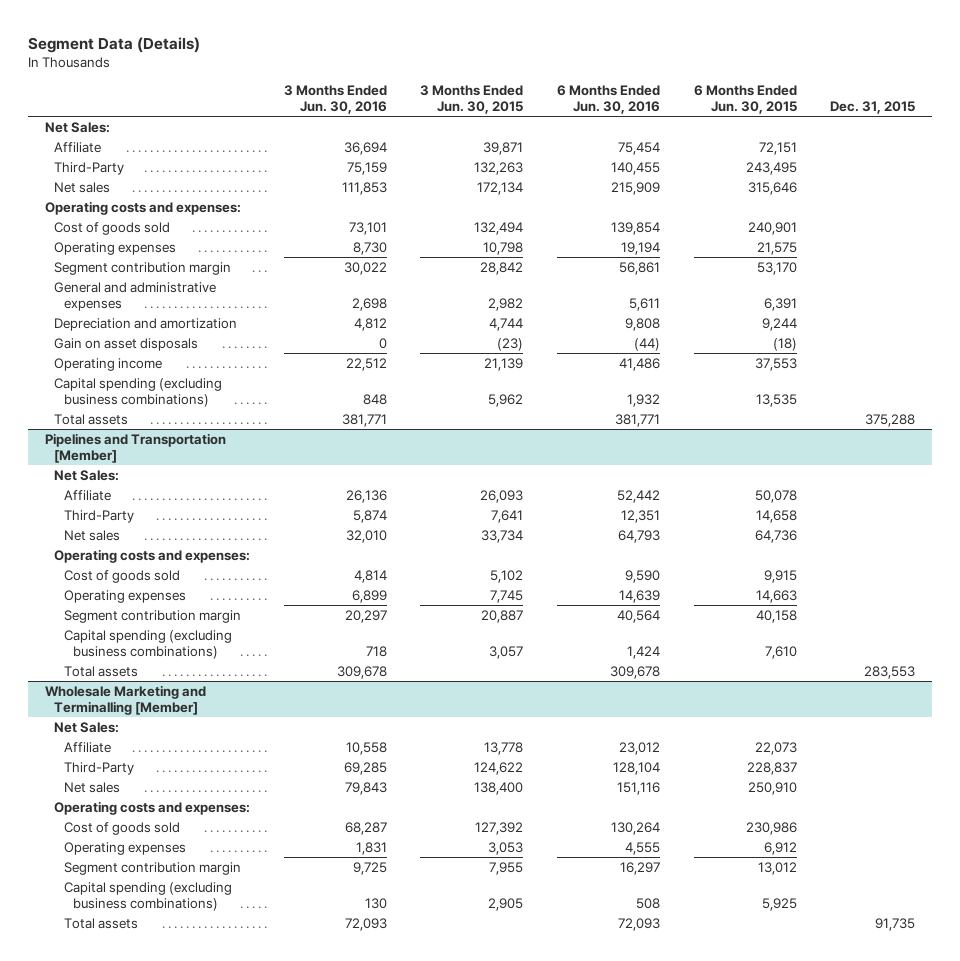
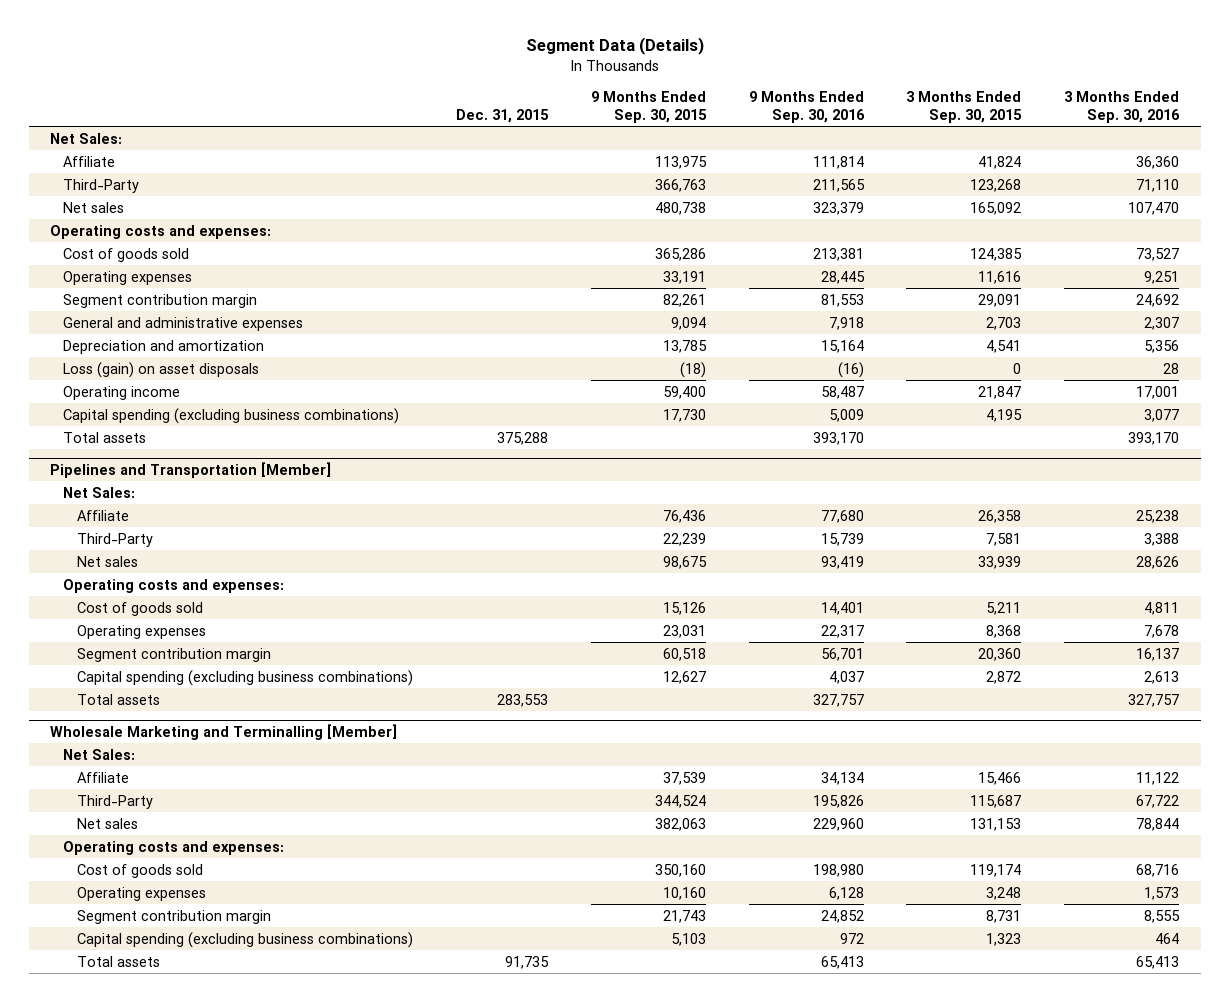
[283,84,387,114] 3 Months Ended Jun. 30, 2016 -> none
[420,84,524,114] 3 Months Ended Jun. 30, 2015 -> none
[557,84,661,114] 6 Months Ended Jun. 30, 2016 -> none
[693,84,797,114] 6 Months Ended Jun. 30, 2015 -> none
none -> [590,90,707,123] 9 Months Ended Sep. 30, 2015
none -> [748,90,865,123] 9 Months Ended Sep. 30, 2016
none -> [906,90,1023,123] 3 Months Ended Sep. 30, 2015
none -> [1064,90,1181,123] 3 Months Ended Sep. 30, 2016
[54,337,199,351] Gain on asset disposals -> [63,361,260,378] Loss (gain) on asset disposals

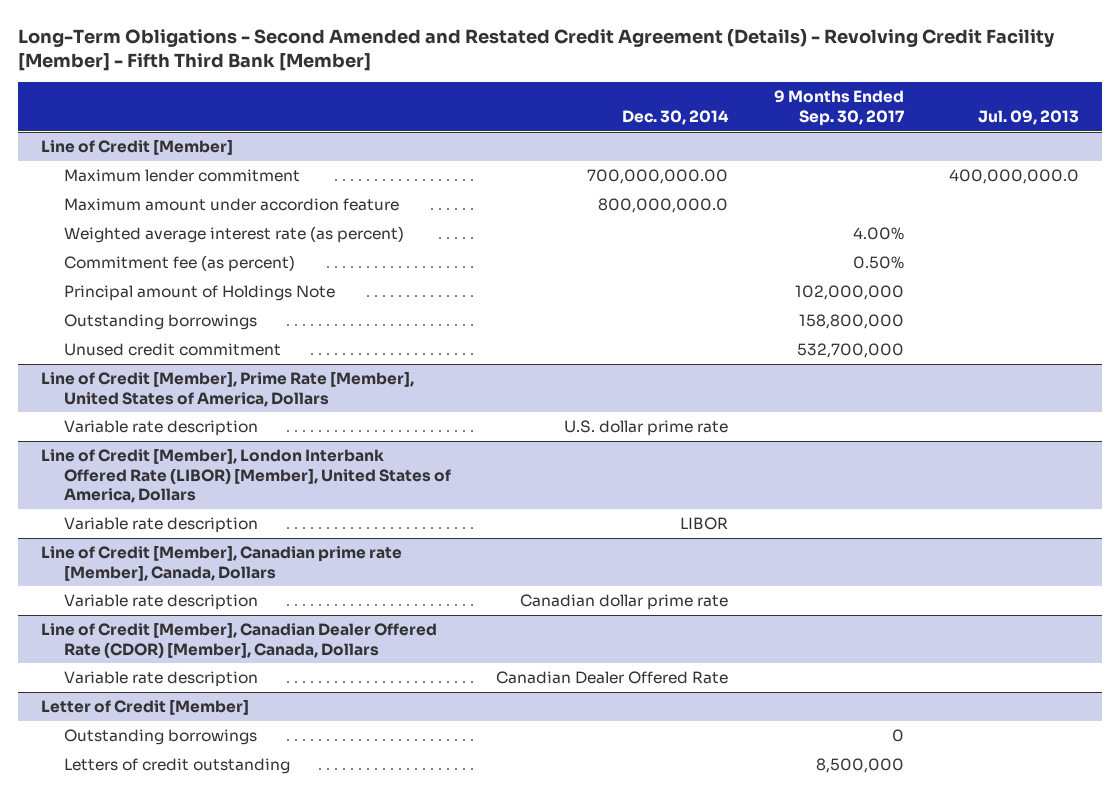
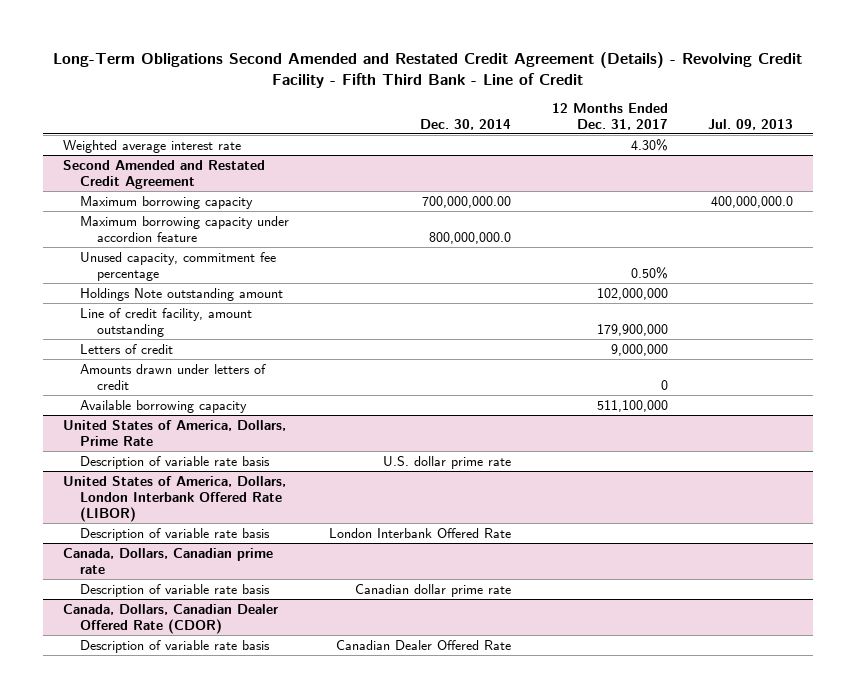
[18,28,1056,71] Long-Term Obligations - Second Amended and Restated Credit Agreement (Details) - Revolving Credit Facility [Member] - Fifth Third Bank [Member] -> [52,51,802,88] Long-Term Obligations Second Amended and Restated Credit Agreement (Details) - Revolving Credit Facility - Fifth Third Bank - Line of Credit
[773,90,905,127] 9 Months Ended Sep. 30, 2017 -> none
none -> [551,102,668,130] 12 Months Ended Dec. 31, 2017
[41,139,234,156] Line of Credit [Member] -> none
[64,169,301,183] Maximum lender commitment -> none
[64,198,400,212] Maximum amount under accordion feature -> none
[64,226,405,244] Weighted average interest rate (as percent) -> none
[64,255,296,273] Commitment fee (as percent) -> none
[64,285,336,302] Principal amount of Holdings Note -> none
[64,314,258,331] Outstanding borrowings -> none
[64,343,282,357] Unused credit commitment -> none
[41,699,250,716] Letter of Credit [Member] -> none
[64,729,258,746] Outstanding borrowings -> none
[64,758,291,775] Letters of credit outstanding -> none
none -> [62,139,241,153] Weighted average interest rate
none -> [62,159,265,189] Second Amended and Restated Credit Agreement
none -> [79,195,253,209] Maximum borrowing capacity
none -> [79,215,289,242] Maximum borrowing capacity under accordion feature
none -> [79,251,276,281] Unused capacity, commitment fee percentage
none -> [79,287,283,301] Holdings Note outstanding amount
none -> [79,307,252,337] Line of credit facility, amount outstanding
none -> [79,343,173,354] Letters of credit
none -> [79,363,266,390] Amounts drawn under letters of credit
none -> [79,399,247,413] Available borrowing capacity
[41,371,415,407] Line of Credit [Member], Prime Rate [Member], United States of America, Dollars -> [62,419,286,446] United States of America, Dollars, Prime Rate
[64,420,259,437] Variable rate description -> [79,455,270,469] Description of variable rate basis
[41,448,452,504] Line of Credit [Member], London Interbank Offered Rate (LIBOR) [Member], United States of America, Dollars -> [62,475,286,522] United States of America, Dollars, London Interbank Offered Rate (LIBOR)
[64,517,259,534] Variable rate description -> [79,527,270,541] Description of variable rate basis
[680,517,729,531] LIBOR -> [329,527,512,538] London Interbank Offered Rate
[41,545,403,581] Line of Credit [Member], Canadian prime rate [Member], Canada, Dollars -> [62,547,273,574] Canada, Dollars, Canadian prime rate
[64,594,259,611] Variable rate description -> [79,583,270,597] Description of variable rate basis
[41,622,438,658] Line of Credit [Member], Canadian Dealer Offered Rate (CDOR) [Member], Canada, Dollars -> [62,603,278,634] Canada, Dollars, Canadian Dealer Offered Rate (CDOR)
[64,671,259,688] Variable rate description -> [79,639,270,653] Description of variable rate basis

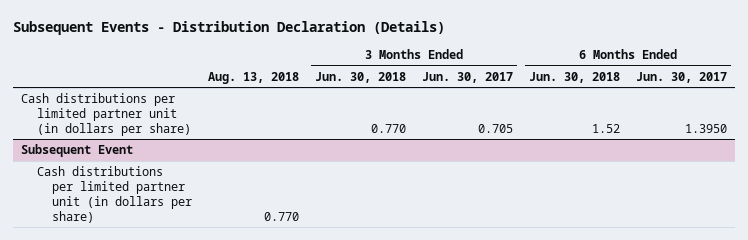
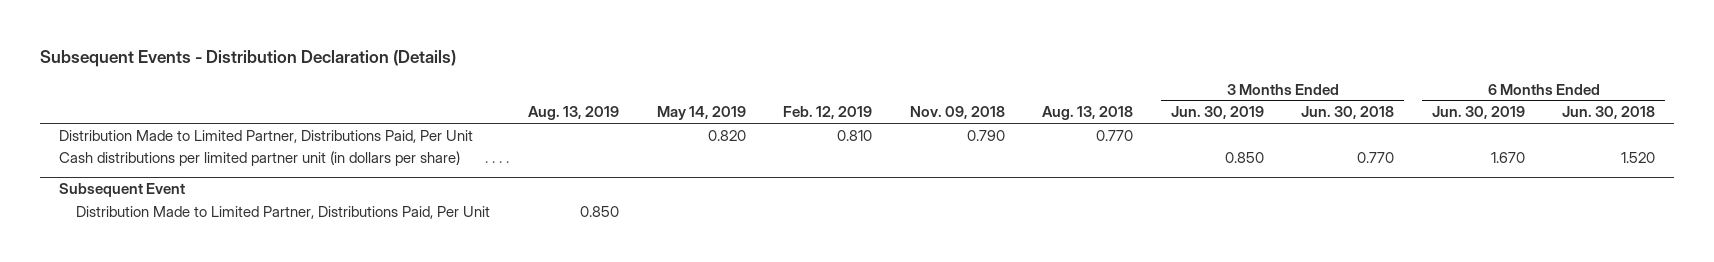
[422,71,514,83] Jun. 30, 2017 -> none
[636,71,728,83] Jun. 30, 2017 -> none
none -> [527,106,619,121] Aug. 13, 2019
none -> [656,106,746,121] May 14, 2019
none -> [783,106,873,120] Feb. 12, 2019
none -> [909,106,1005,120] Nov. 09, 2018
none -> [1170,106,1264,120] Jun. 30, 2019
none -> [1431,106,1525,120] Jun. 30, 2019
none -> [58,129,473,143] Distribution Made to Limited Partner, Distributions Paid, Per Unit
[592,123,621,133] 1.52 -> [1621,151,1656,163] 1.520
[36,166,193,223] Cash distributions per limited partner unit (in dollars per share) -> none
none -> [76,205,491,219] Distribution Made to Limited Partner, Distributions Paid, Per Unit

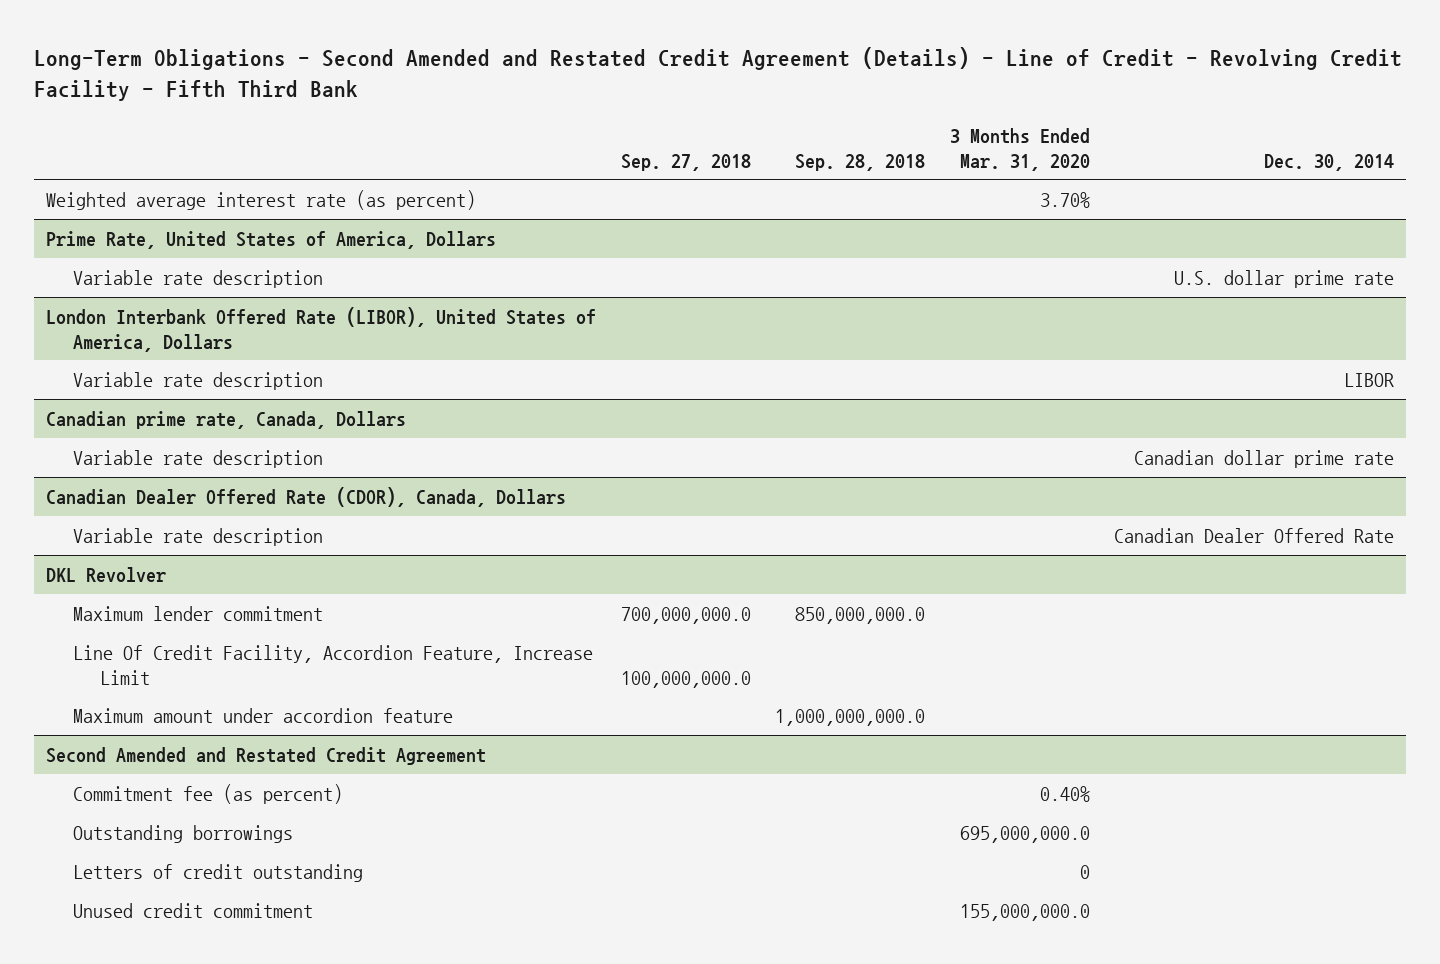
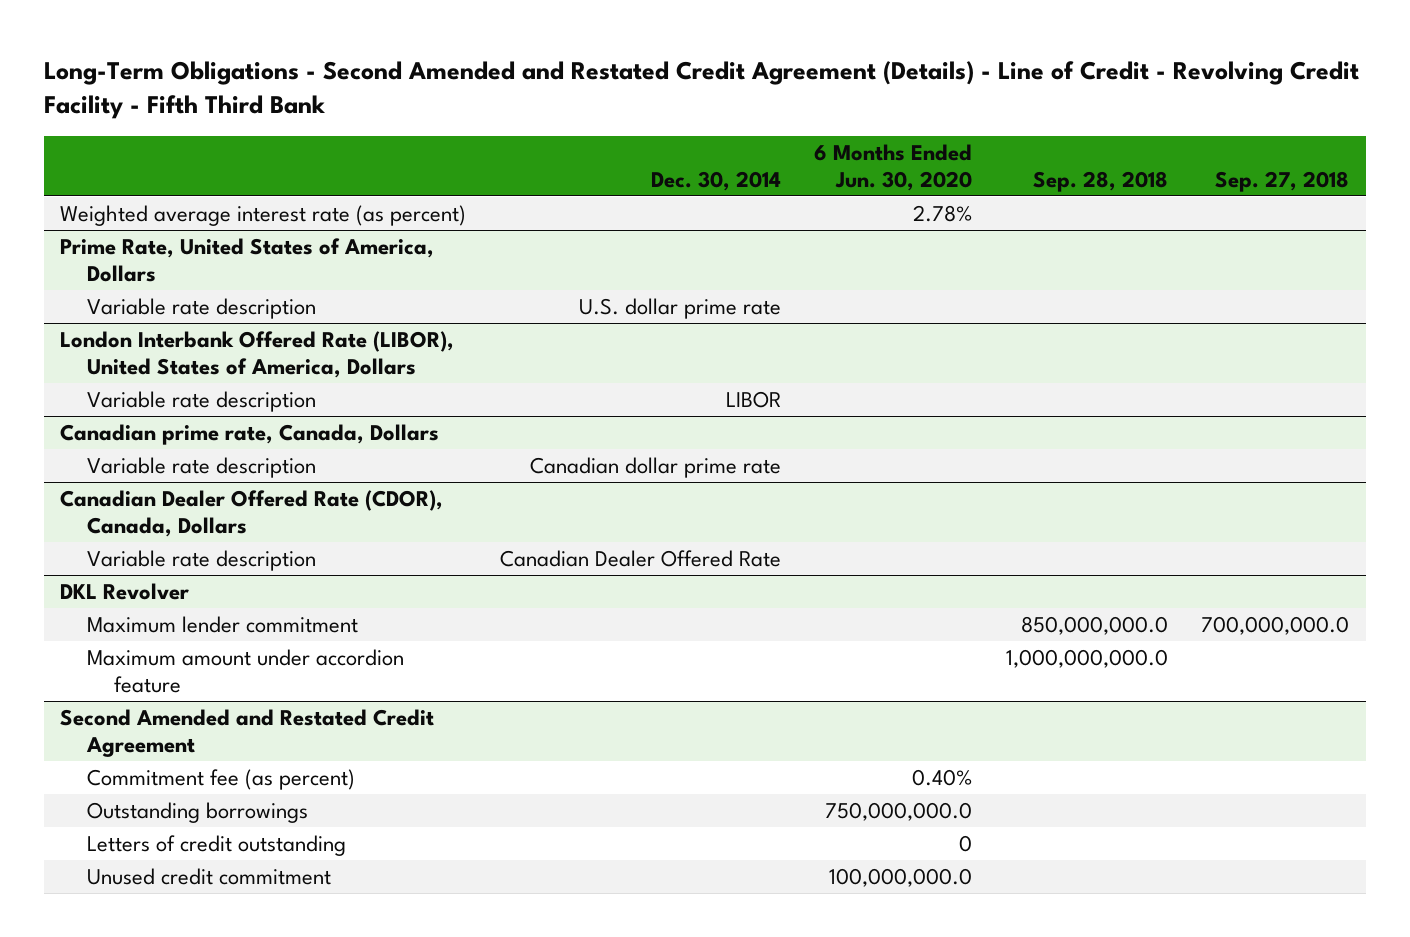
[949,127,1090,171] 3 Months Ended Mar. 31, 2020 -> none
none -> [814,143,973,191] 6 Months Ended Jun. 30, 2020
[72,644,593,685] Line Of Credit Facility, Accordion Feature, Increase Limit -> none

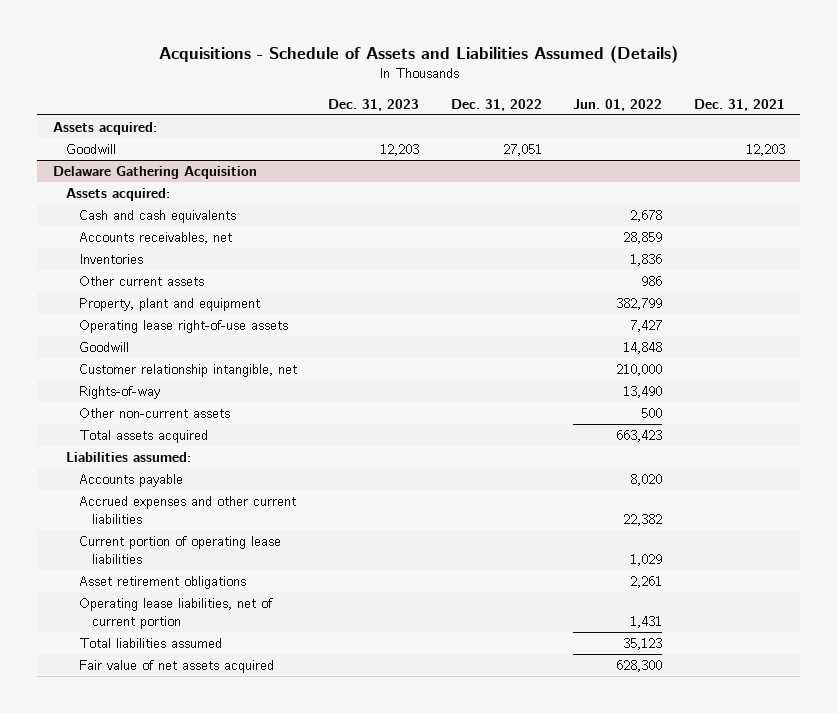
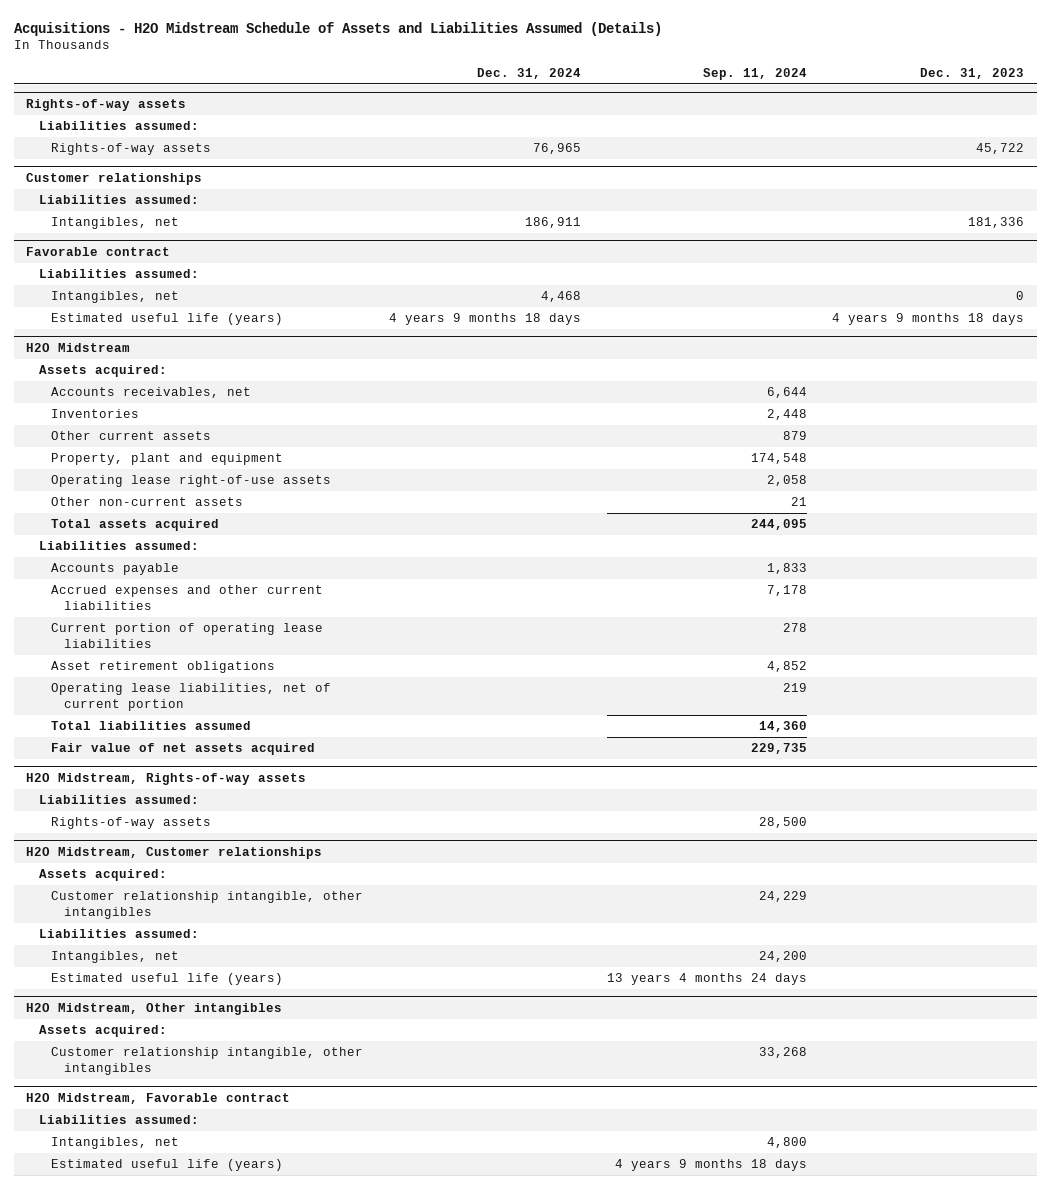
[158,46,678,64] Acquisitions - Schedule of Assets and Liabilities Assumed (Details) -> [13,21,662,36] Acquisitions - H2O Midstream Schedule of Assets and Liabilities Assumed (Details)
[450,98,542,111] Dec. 31, 2022 -> none
[573,98,663,111] Jun. 01, 2022 -> none
[693,98,785,111] Dec. 31, 2021 -> none
none -> [476,67,581,79] Dec. 31, 2024
none -> [702,67,807,80] Sep. 11, 2024
[52,121,157,135] Assets acquired: -> none
[65,143,116,154] Goodwill -> none
[52,165,257,179] Delaware Gathering Acquisition -> none
[65,187,170,201] Assets acquired: -> none
[78,209,236,223] Cash and cash equivalents -> none
[78,231,232,244] Accounts receivables, net -> none
[78,253,143,264] Inventories -> none
[78,275,204,286] Other current assets -> none
[78,297,260,311] Property, plant and equipment -> none
[78,319,288,333] Operating lease right-of-use assets -> none
[78,341,129,352] Goodwill -> none
[78,363,297,377] Customer relationship intangible, net -> none
[78,385,160,399] Rights-of-way -> none
[78,407,230,418] Other non-current assets -> none
[78,429,208,443] Total assets acquired -> none
[65,451,191,462] Liabilities assumed: -> none
[78,473,183,487] Accounts payable -> none
[78,495,296,525] Accrued expenses and other current liabilities -> none
[78,535,281,565] Current portion of operating lease liabilities -> none
[78,575,246,589] Asset retirement obligations -> none
[78,597,273,630] Operating lease liabilities, net of current portion -> none
[78,637,222,648] Total liabilities assumed -> none
[78,659,274,673] Fair value of net assets acquired -> none
none -> [26,98,187,111] Rights-of-way assets
none -> [38,121,199,131] Liabilities assumed:
none -> [51,143,212,156] Rights-of-way assets
none -> [26,172,203,185] Customer relationships
none -> [38,195,199,205] Liabilities assumed:
none -> [51,217,180,230] Intangibles, net
none -> [26,246,171,256] Favorable contract
none -> [38,269,199,279] Liabilities assumed:
none -> [51,291,180,304] Intangibles, net
none -> [51,313,284,326] Estimated useful life (years)
none -> [26,342,131,352] H2O Midstream
none -> [38,365,167,378] Assets acquired:
none -> [51,387,252,399] Accounts receivables, net
none -> [51,409,140,419] Inventories
none -> [51,431,212,441] Other current assets
none -> [51,453,284,466] Property, plant and equipment
none -> [51,475,332,488] Operating lease right-of-use assets
none -> [51,497,244,507] Other non-current assets
none -> [51,519,220,532] Total assets acquired
none -> [38,541,199,551] Liabilities assumed:
none -> [51,563,180,576] Accounts payable
none -> [51,585,324,610] Accrued expenses and other current liabilities
none -> [51,623,324,648] Current portion of operating lease liabilities
none -> [51,661,276,674] Asset retirement obligations
none -> [51,683,332,711] Operating lease liabilities, net of current portion
none -> [51,721,252,731] Total liabilities assumed
none -> [51,743,316,756] Fair value of net assets acquired
none -> [26,772,307,785] H2O Midstream, Rights-of-way assets
none -> [38,795,199,805] Liabilities assumed:
none -> [51,817,212,830] Rights-of-way assets
none -> [26,846,323,859] H2O Midstream, Customer relationships
none -> [38,869,167,882] Assets acquired:
none -> [51,891,364,919] Customer relationship intangible, other intangibles
none -> [38,929,199,939] Liabilities assumed:
none -> [51,951,180,964] Intangibles, net
none -> [51,973,284,986] Estimated useful life (years)
none -> [26,1002,283,1015] H2O Midstream, Other intangibles
none -> [38,1025,167,1038] Assets acquired:
none -> [51,1047,364,1075] Customer relationship intangible, other intangibles
none -> [26,1092,291,1104] H2O Midstream, Favorable contract
none -> [38,1115,199,1125] Liabilities assumed:
none -> [51,1137,180,1150] Intangibles, net
none -> [51,1159,284,1172] Estimated useful life (years)

